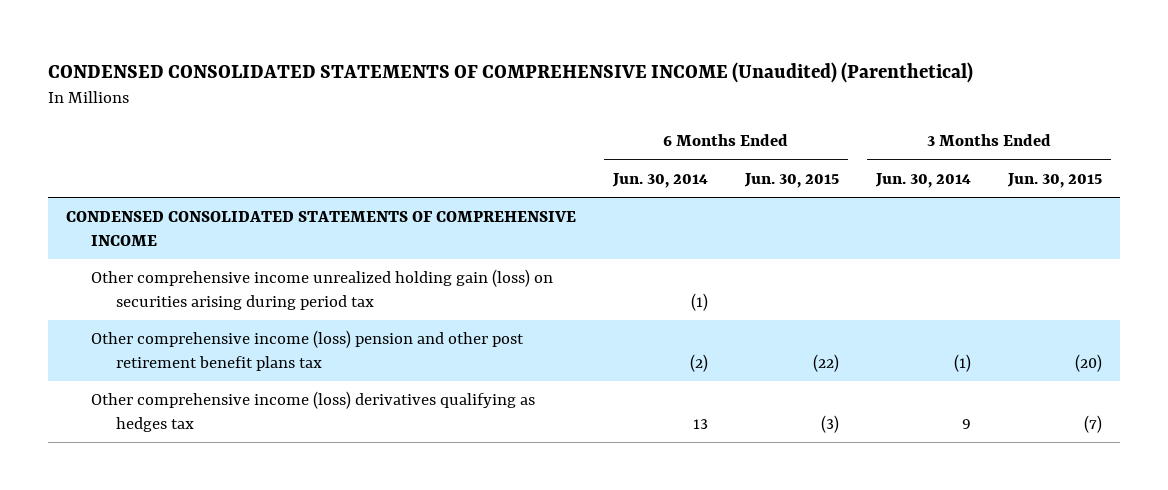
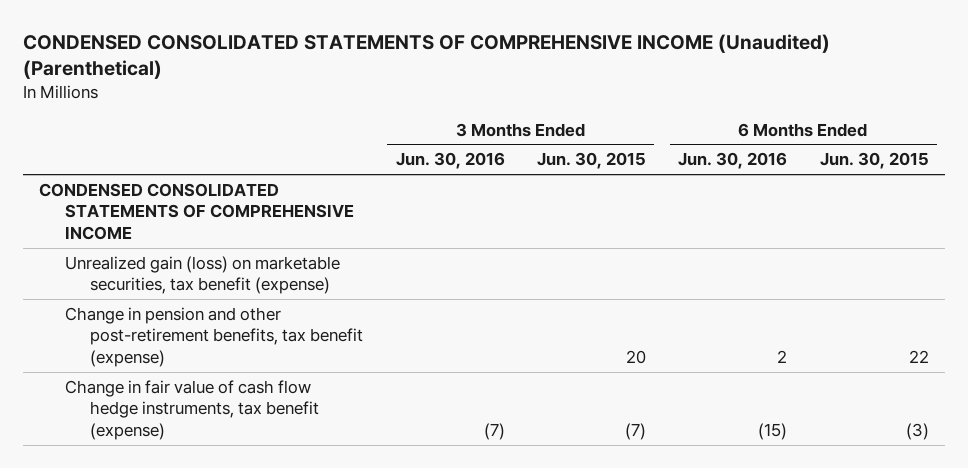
[612,172,709,188] Jun. 30, 2014 -> none
[875,172,972,188] Jun. 30, 2014 -> none
none -> [395,152,505,170] Jun. 30, 2016
none -> [678,152,788,170] Jun. 30, 2016
[91,269,554,311] Other comprehensive income unrealized holding gain (loss) on securities arising during period tax -> [64,255,340,295] Unrealized gain (loss) on marketable securities, tax benefit (expense)
[91,330,525,372] Other comprehensive income (loss) pension and other post retirement benefit plans tax -> [64,306,364,367] Change in pension and other post-retirement benefits, tax benefit (expense)
[813,354,840,373] (22) -> [908,349,929,363] 22
[1074,354,1102,373] (20) -> [625,349,646,364] 20
[91,391,536,433] Other comprehensive income (loss) derivatives qualifying as hedges tax -> [64,379,320,440] Change in fair value of cash flow hedge instruments, tax benefit (expense)

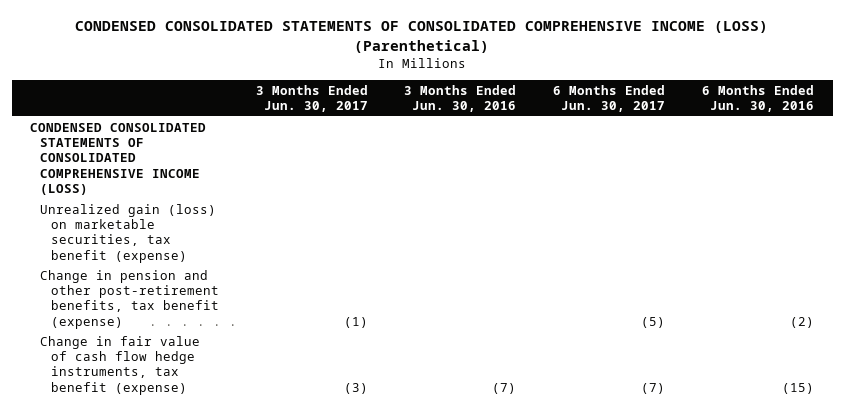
[23,34,831,80] CONDENSED CONSOLIDATED STATEMENTS OF COMPREHENSIVE INCOME (Unaudited) (Parenthetical) -> [75,21,769,53] CONDENSED CONSOLIDATED STATEMENTS OF CONSOLIDATED COMPREHENSIVE INCOME (LOSS) (Parenthetical)
[536,152,646,170] Jun. 30, 2015 -> none
[819,152,929,170] Jun. 30, 2015 -> none
none -> [255,84,368,113] 3 Months Ended Jun. 30, 2017
none -> [553,84,666,113] 6 Months Ended Jun. 30, 2017
[39,182,354,240] CONDENSED CONSOLIDATED STATEMENTS OF COMPREHENSIVE INCOME -> [30,122,207,196] CONDENSED CONSOLIDATED STATEMENTS OF CONSOLIDATED COMPREHENSIVE INCOME (LOSS)
[777,349,788,363] 2 -> [790,316,815,328] (2)

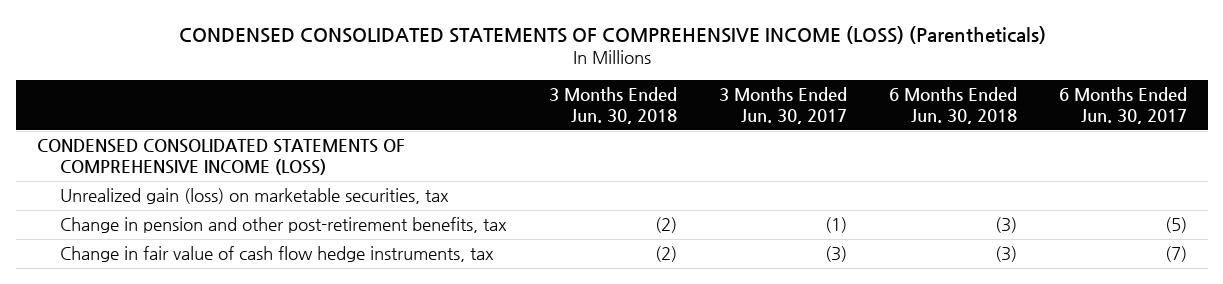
[75,21,769,53] CONDENSED CONSOLIDATED STATEMENTS OF CONSOLIDATED COMPREHENSIVE INCOME (LOSS) (Parenthetical) -> [178,26,1046,45] CONDENSED CONSOLIDATED STATEMENTS OF COMPREHENSIVE INCOME (LOSS) (Parentheticals)
[404,84,517,113] 3 Months Ended Jun. 30, 2016 -> none
[702,84,815,113] 6 Months Ended Jun. 30, 2016 -> none
none -> [549,87,678,124] 3 Months Ended Jun. 30, 2018
none -> [888,87,1017,124] 6 Months Ended Jun. 30, 2018
[30,122,207,196] CONDENSED CONSOLIDATED STATEMENTS OF CONSOLIDATED COMPREHENSIVE INCOME (LOSS) -> [36,139,405,175] CONDENSED CONSOLIDATED STATEMENTS OF COMPREHENSIVE INCOME (LOSS)
[40,203,217,263] Unrealized gain (loss) on marketable securities, tax benefit (expense) -> [60,188,450,205] Unrealized gain (loss) on marketable securities, tax
[40,269,219,329] Change in pension and other post-retirement benefits, tax benefit (expense) -> [60,217,508,234] Change in pension and other post-retirement benefits, tax
[40,335,201,395] Change in fair value of cash flow hedge instruments, tax benefit (expense) -> [60,246,495,263] Change in fair value of cash flow hedge instruments, tax

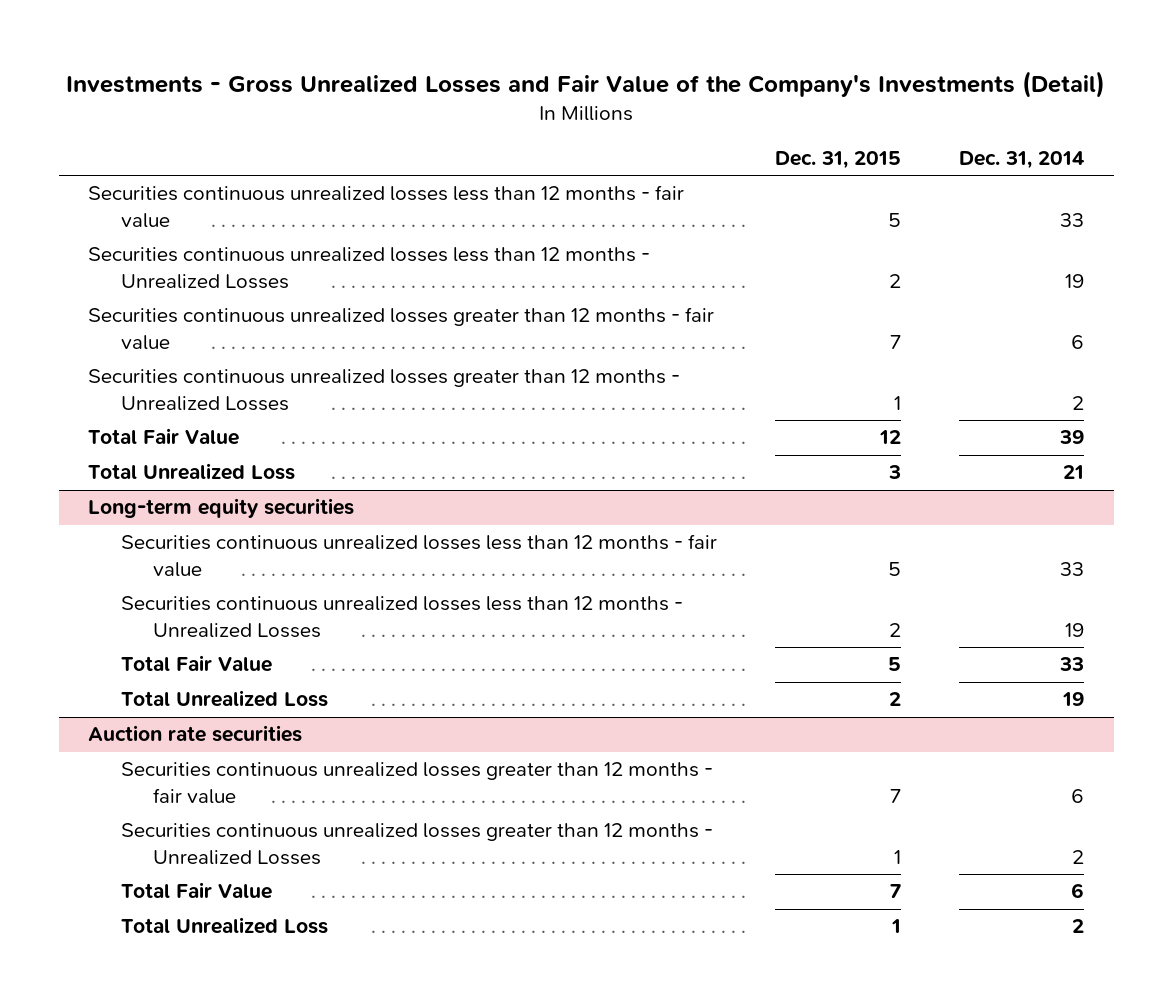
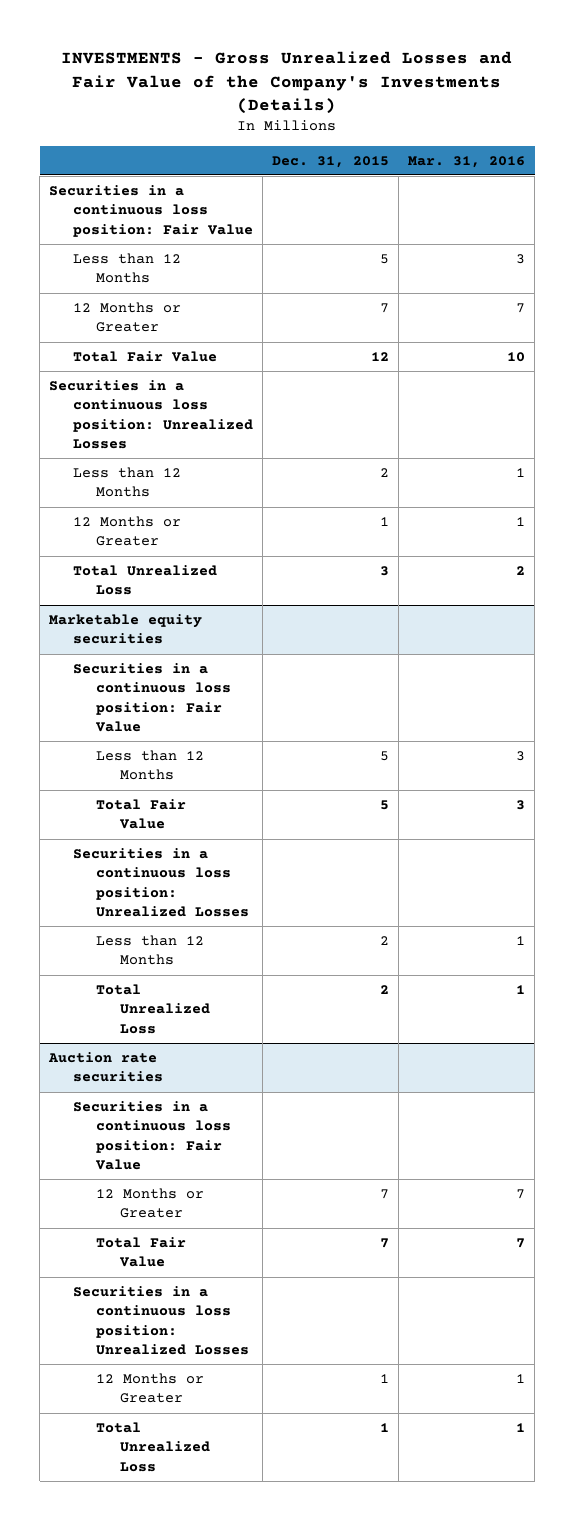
[66,70,1106,98] Investments - Gross Unrealized Losses and Fair Value of the Company's Investments (Detail) -> [61,51,513,115] INVESTMENTS - Gross Unrealized Losses and Fair Value of the Company's Investments (Details)
[959,150,1085,169] Dec. 31, 2014 -> none
none -> [408,155,526,168] Mar. 31, 2016
[88,247,651,290] Securities continuous unrealized losses less than 12 months - Unrealized Losses -> none
[88,369,681,412] Securities continuous unrealized losses greater than 12 months - Unrealized Losses -> none
none -> [49,185,253,237] Securities in a continuous loss position: Fair Value
[88,185,685,229] Securities continuous unrealized losses less than 12 months - fair value -> [72,253,181,284] Less than 12 Months
[88,307,715,351] Securities continuous unrealized losses greater than 12 months - fair value -> [72,302,181,333] 12 Months or Greater
none -> [49,380,253,449] Securities in a continuous loss position: Unrealized Losses
none -> [72,467,181,498] Less than 12 Months
none -> [72,516,181,547] 12 Months or Greater
[120,596,683,639] Securities continuous unrealized losses less than 12 months - Unrealized Losses -> none
[88,498,355,519] Long-term equity securities -> [49,614,203,645] Marketable equity securities
none -> [72,663,232,732] Securities in a continuous loss position: Fair Value
[120,534,717,578] Securities continuous unrealized losses less than 12 months - fair value -> [96,750,205,781] Less than 12 Months
none -> [72,848,250,917] Securities in a continuous loss position: Unrealized Losses
none -> [96,935,205,966] Less than 12 Months
[120,823,713,866] Securities continuous unrealized losses greater than 12 months - Unrealized Losses -> none
none -> [72,1101,232,1170] Securities in a continuous loss position: Fair Value
[120,762,713,805] Securities continuous unrealized losses greater than 12 months - fair value -> [96,1188,205,1219] 12 Months or Greater
none -> [72,1286,250,1355] Securities in a continuous loss position: Unrealized Losses
none -> [96,1373,205,1404] 12 Months or Greater

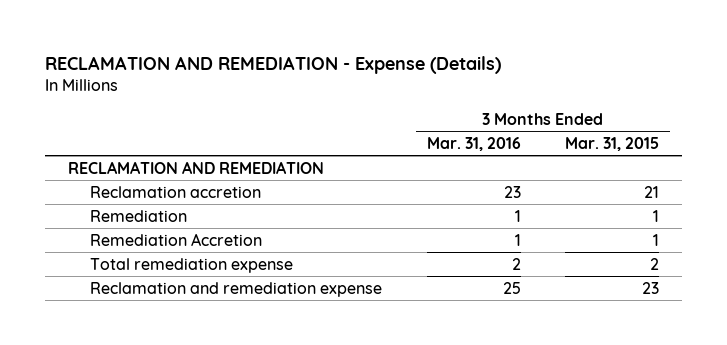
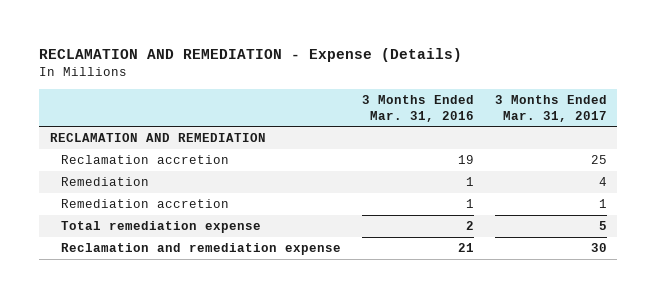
[565,136,660,151] Mar. 31, 2015 -> none
none -> [494,94,607,122] 3 Months Ended Mar. 31, 2017
[503,185,521,198] 23 -> [457,155,474,165] 19
[90,232,263,246] Remediation Accretion -> [60,199,229,209] Remediation accretion
[502,281,521,294] 25 -> [457,243,474,253] 21

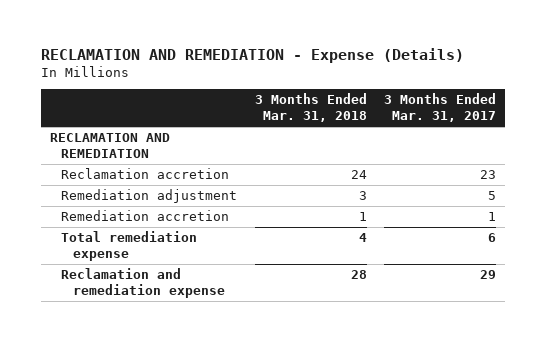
[361,94,474,122] 3 Months Ended Mar. 31, 2016 -> none
none -> [254,93,367,123] 3 Months Ended Mar. 31, 2018
[590,155,607,165] 25 -> [480,170,497,180] 23
[60,177,149,187] Remediation -> [61,189,238,204] Remediation adjustment
[598,177,607,187] 4 -> [488,191,497,201] 5
[598,221,607,231] 5 -> [488,233,497,243] 6
[590,243,607,253] 30 -> [480,270,497,280] 29

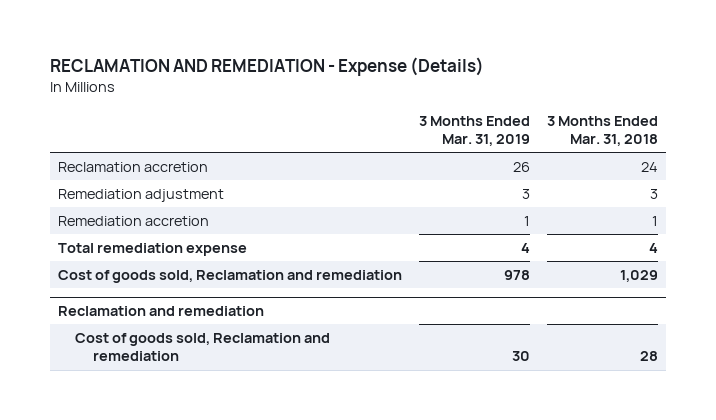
[384,93,497,123] 3 Months Ended Mar. 31, 2017 -> none
none -> [418,115,530,146] 3 Months Ended Mar. 31, 2019
[49,133,170,159] RECLAMATION AND REMEDIATION -> none
[61,268,226,299] Reclamation and remediation expense -> none
none -> [58,270,403,284] Cost of goods sold, Reclamation and remediation
none -> [58,306,265,317] Reclamation and remediation
none -> [75,333,331,362] Cost of goods sold, Reclamation and remediation

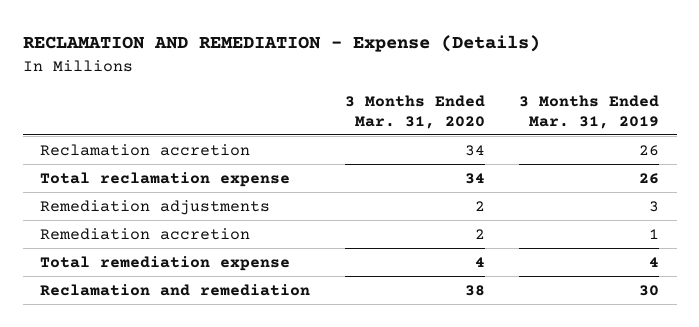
[546,115,658,146] 3 Months Ended Mar. 31, 2018 -> none
none -> [344,94,485,129] 3 Months Ended Mar. 31, 2020
none -> [40,171,291,187] Total reclamation expense
[58,189,225,203] Remediation adjustment -> [40,199,271,215] Remediation adjustments
[58,270,403,284] Cost of goods sold, Reclamation and remediation -> none
[58,306,265,317] Reclamation and remediation -> none
[75,333,331,362] Cost of goods sold, Reclamation and remediation -> none
none -> [40,283,311,296] Reclamation and remediation

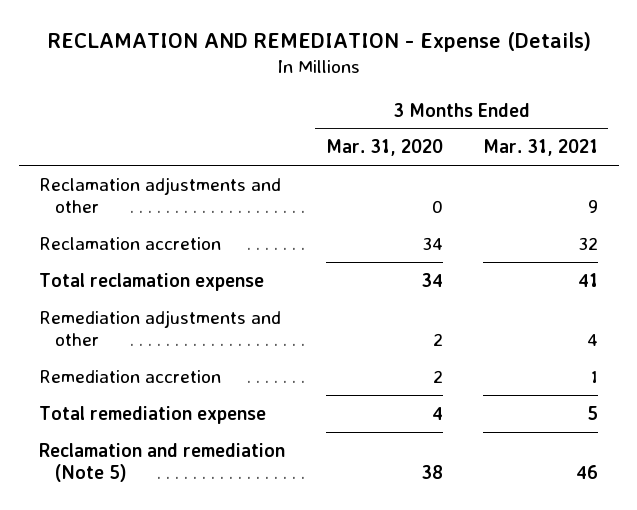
[519,94,660,129] 3 Months Ended Mar. 31, 2019 -> none
none -> [483,139,599,157] Mar. 31, 2021
none -> [38,176,281,214] Reclamation adjustments and other
[40,199,271,215] Remediation adjustments -> [38,309,281,347] Remediation adjustments and other
[40,283,311,296] Reclamation and remediation -> [38,442,285,483] Reclamation and remediation (Note 5)

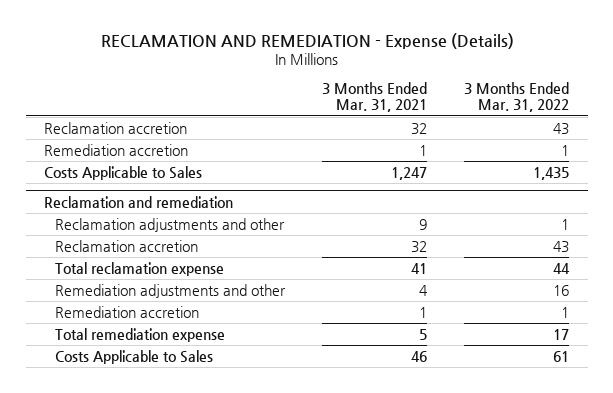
[325,139,443,157] Mar. 31, 2020 -> none
none -> [464,82,570,113] 3 Months Ended Mar. 31, 2022
none -> [44,121,188,134] Reclamation accretion
none -> [44,143,189,156] Remediation accretion
none -> [44,165,203,180] Costs Applicable to Sales
none -> [44,195,234,208] Reclamation and remediation
[38,442,285,483] Reclamation and remediation (Note 5) -> none
none -> [54,349,213,364] Costs Applicable to Sales

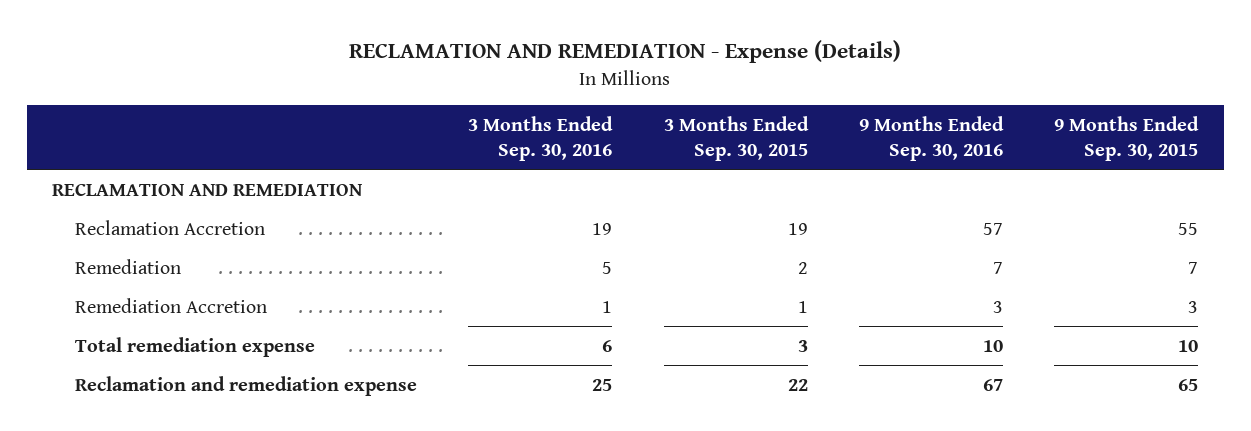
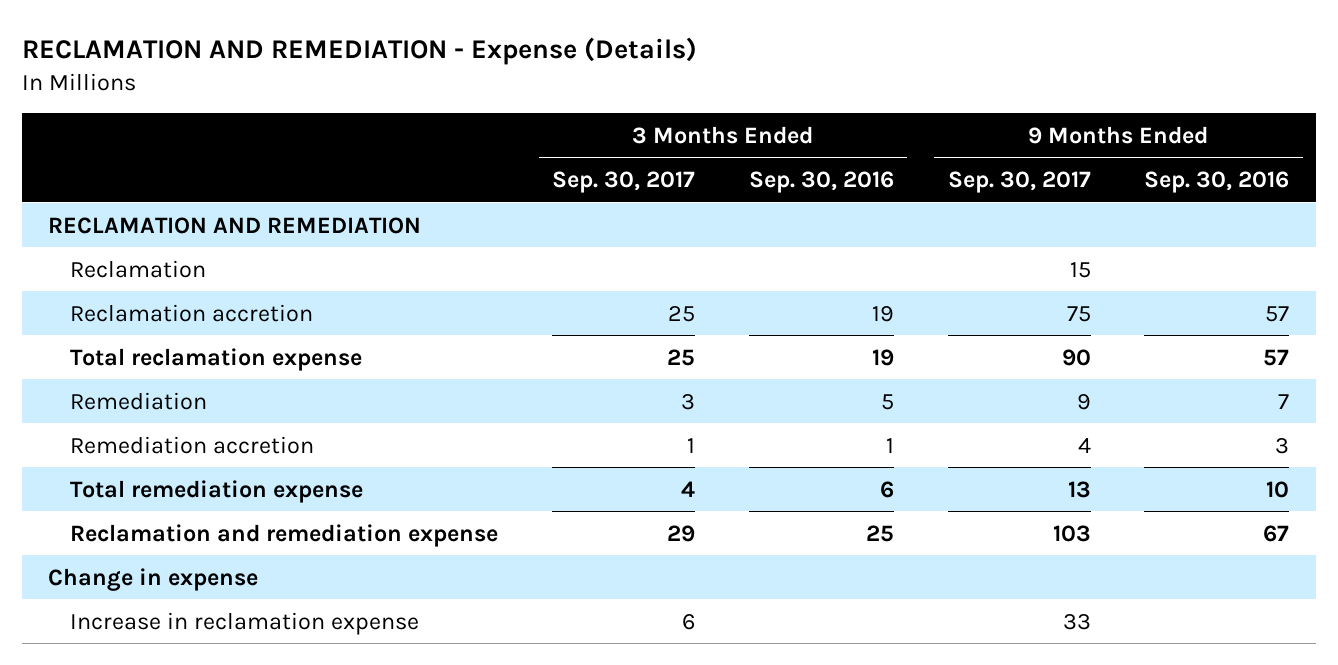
[663,116,809,161] 3 Months Ended Sep. 30, 2015 -> none
[1054,116,1200,161] 9 Months Ended Sep. 30, 2015 -> none
none -> [552,171,696,194] Sep. 30, 2017
none -> [947,171,1091,194] Sep. 30, 2017
none -> [70,259,207,278] Reclamation
[74,219,265,235] Reclamation Accretion -> [70,303,314,322] Reclamation accretion
none -> [70,347,363,371] Total reclamation expense
[74,297,267,313] Remediation Accretion -> [70,435,315,454] Remediation accretion
none -> [48,567,259,591] Change in expense
none -> [70,611,420,635] Increase in reclamation expense

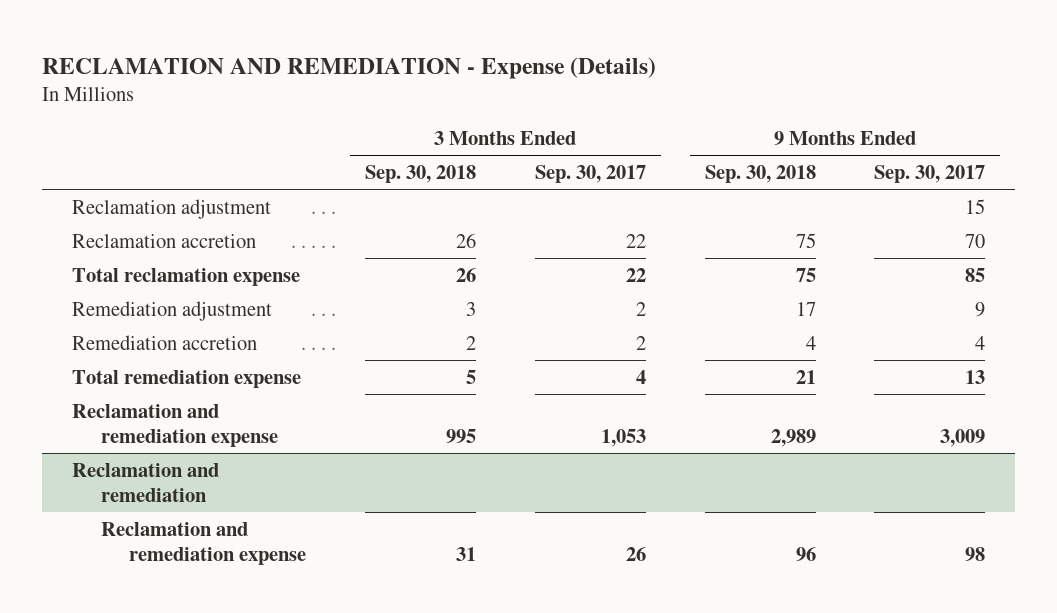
[748,171,894,194] Sep. 30, 2016 -> none
[1144,171,1290,194] Sep. 30, 2016 -> none
none -> [365,164,477,183] Sep. 30, 2018
none -> [704,164,816,183] Sep. 30, 2018
[48,216,422,234] RECLAMATION AND REMEDIATION -> none
[70,259,207,278] Reclamation -> [71,198,271,219] Reclamation adjustment
[668,305,696,322] 25 -> [625,233,646,248] 22
[1066,305,1091,322] 75 -> [965,233,986,248] 70
[667,348,696,366] 25 -> [625,267,646,282] 22
[1061,348,1091,366] 90 -> [965,267,986,282] 85
[70,391,208,410] Remediation -> [71,300,272,321] Remediation adjustment
[681,393,696,410] 3 -> [635,301,646,316] 2
[687,437,696,453] 1 -> [635,335,646,350] 2
[48,567,259,591] Change in expense -> none
[70,611,420,635] Increase in reclamation expense -> none
[667,524,696,542] 29 -> [600,429,646,448] 1,053
[1052,524,1091,542] 103 -> [940,429,986,448] 3,009
none -> [71,462,219,503] Reclamation and remediation
none -> [100,521,307,566] Reclamation and remediation expense

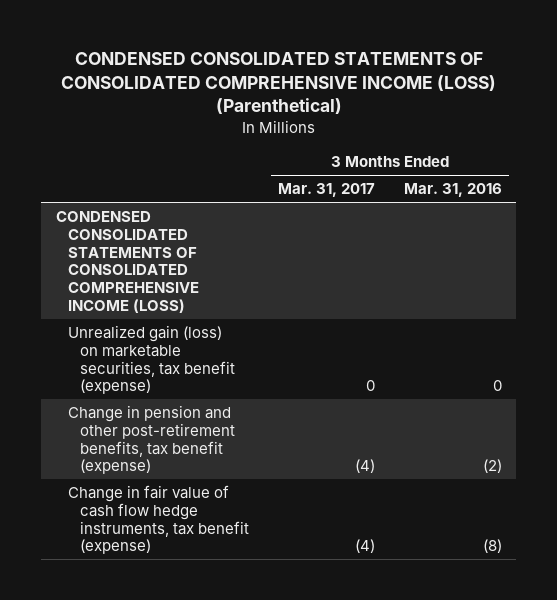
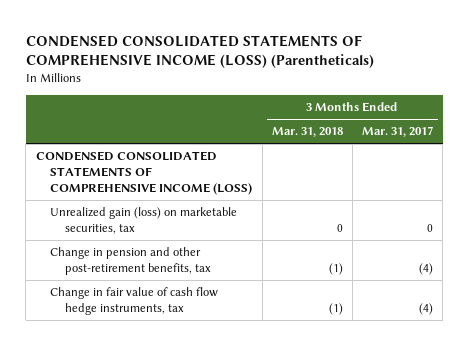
[60,52,496,115] CONDENSED CONSOLIDATED STATEMENTS OF CONSOLIDATED COMPREHENSIVE INCOME (LOSS) (Parenthetical) -> [25,34,374,69] CONDENSED CONSOLIDATED STATEMENTS OF COMPREHENSIVE INCOME (LOSS) (Parentheticals)
[403,183,502,198] Mar. 31, 2016 -> none
none -> [271,127,343,138] Mar. 31, 2018
[55,211,200,314] CONDENSED CONSOLIDATED STATEMENTS OF CONSOLIDATED COMPREHENSIVE INCOME (LOSS) -> [35,151,253,196] CONDENSED CONSOLIDATED STATEMENTS OF COMPREHENSIVE INCOME (LOSS)
[68,325,236,395] Unrealized gain (loss) on marketable securities, tax benefit (expense) -> [50,207,238,235] Unrealized gain (loss) on marketable securities, tax
[68,405,236,475] Change in pension and other post-retirement benefits, tax benefit (expense) -> [50,247,212,276] Change in pension and other post-retirement benefits, tax
[68,485,250,555] Change in fair value of cash flow hedge instruments, tax benefit (expense) -> [50,287,219,316] Change in fair value of cash flow hedge instruments, tax

